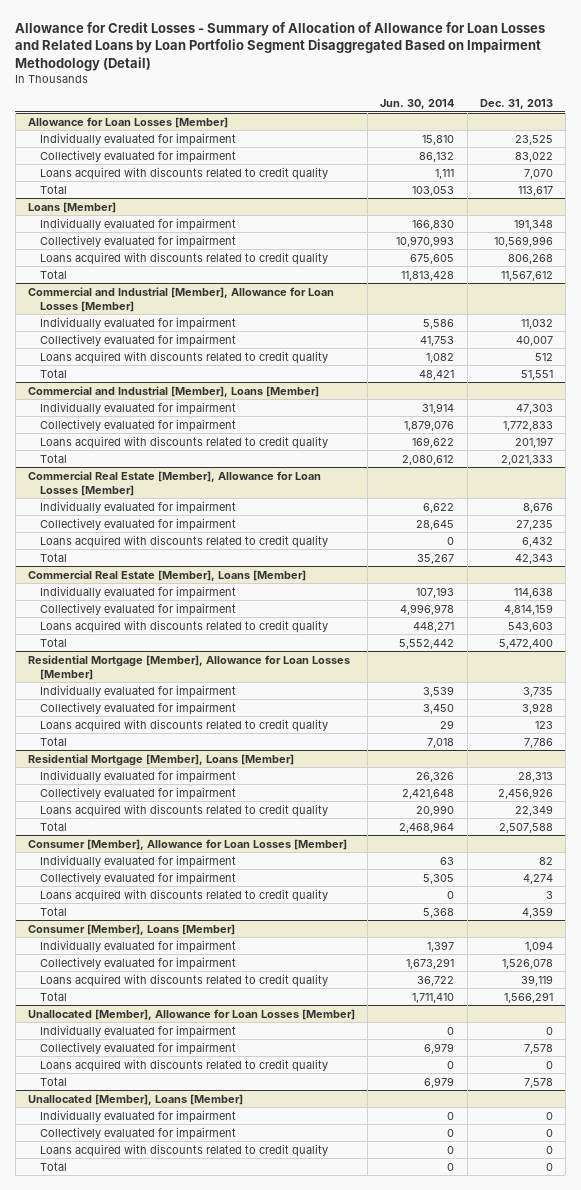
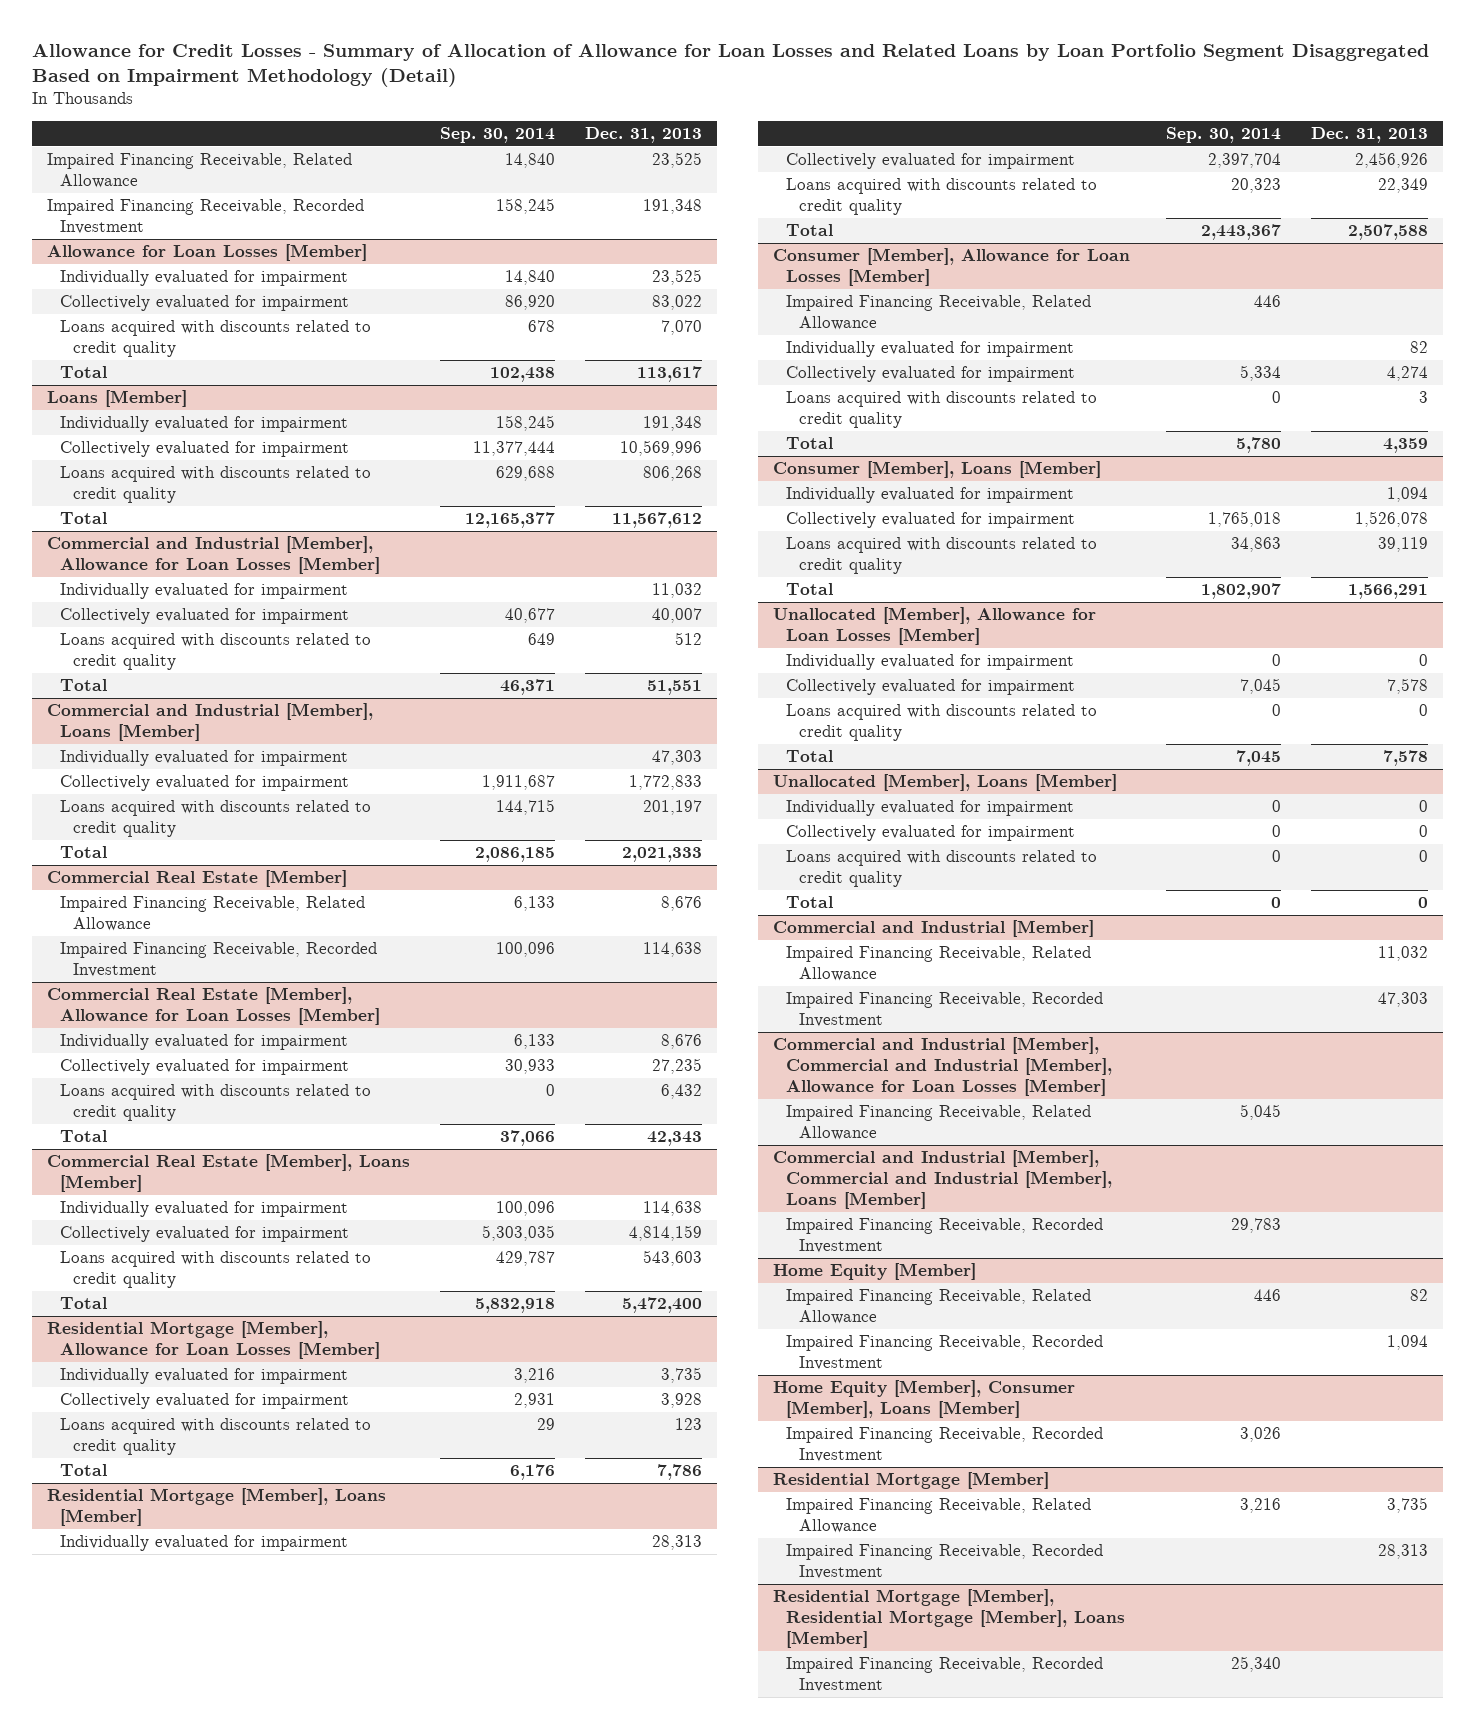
[380,98,455,109] Jun. 30, 2014 -> none
none -> [439,126,555,143] Sep. 30, 2014
none -> [46,153,352,189] Impaired Financing Receivable, Related Allowance
none -> [46,199,364,235] Impaired Financing Receivable, Recorded Investment
none -> [46,870,347,888] Commercial Real Estate [Member]
none -> [59,896,365,932] Impaired Financing Receivable, Related Allowance
none -> [59,942,377,978] Impaired Financing Receivable, Recorded Investment
none -> [786,295,1092,331] Impaired Financing Receivable, Related Allowance
none -> [772,920,1094,938] Commercial and Industrial [Member]
none -> [786,946,1092,982] Impaired Financing Receivable, Related Allowance
none -> [786,992,1104,1028] Impaired Financing Receivable, Recorded Investment
none -> [772,1037,1113,1097] Commercial and Industrial [Member], Commercial and Industrial [Member], Allowance for Loan Losses [Member]
none -> [786,1105,1092,1141] Impaired Financing Receivable, Related Allowance
none -> [772,1150,1113,1210] Commercial and Industrial [Member], Commercial and Industrial [Member], Loans [Member]
none -> [786,1218,1104,1254] Impaired Financing Receivable, Recorded Investment
none -> [772,1263,976,1281] Home Equity [Member]
none -> [786,1289,1092,1325] Impaired Financing Receivable, Related Allowance
none -> [786,1335,1104,1371] Impaired Financing Receivable, Recorded Investment
none -> [772,1380,1075,1419] Home Equity [Member], Consumer [Member], Loans [Member]
none -> [786,1427,1104,1463] Impaired Financing Receivable, Recorded Investment
none -> [772,1472,1049,1490] Residential Mortgage [Member]
none -> [786,1498,1092,1534] Impaired Financing Receivable, Related Allowance
none -> [786,1544,1104,1580] Impaired Financing Receivable, Recorded Investment
none -> [772,1589,1126,1649] Residential Mortgage [Member], Residential Mortgage [Member], Loans [Member]
none -> [786,1657,1104,1693] Impaired Financing Receivable, Recorded Investment

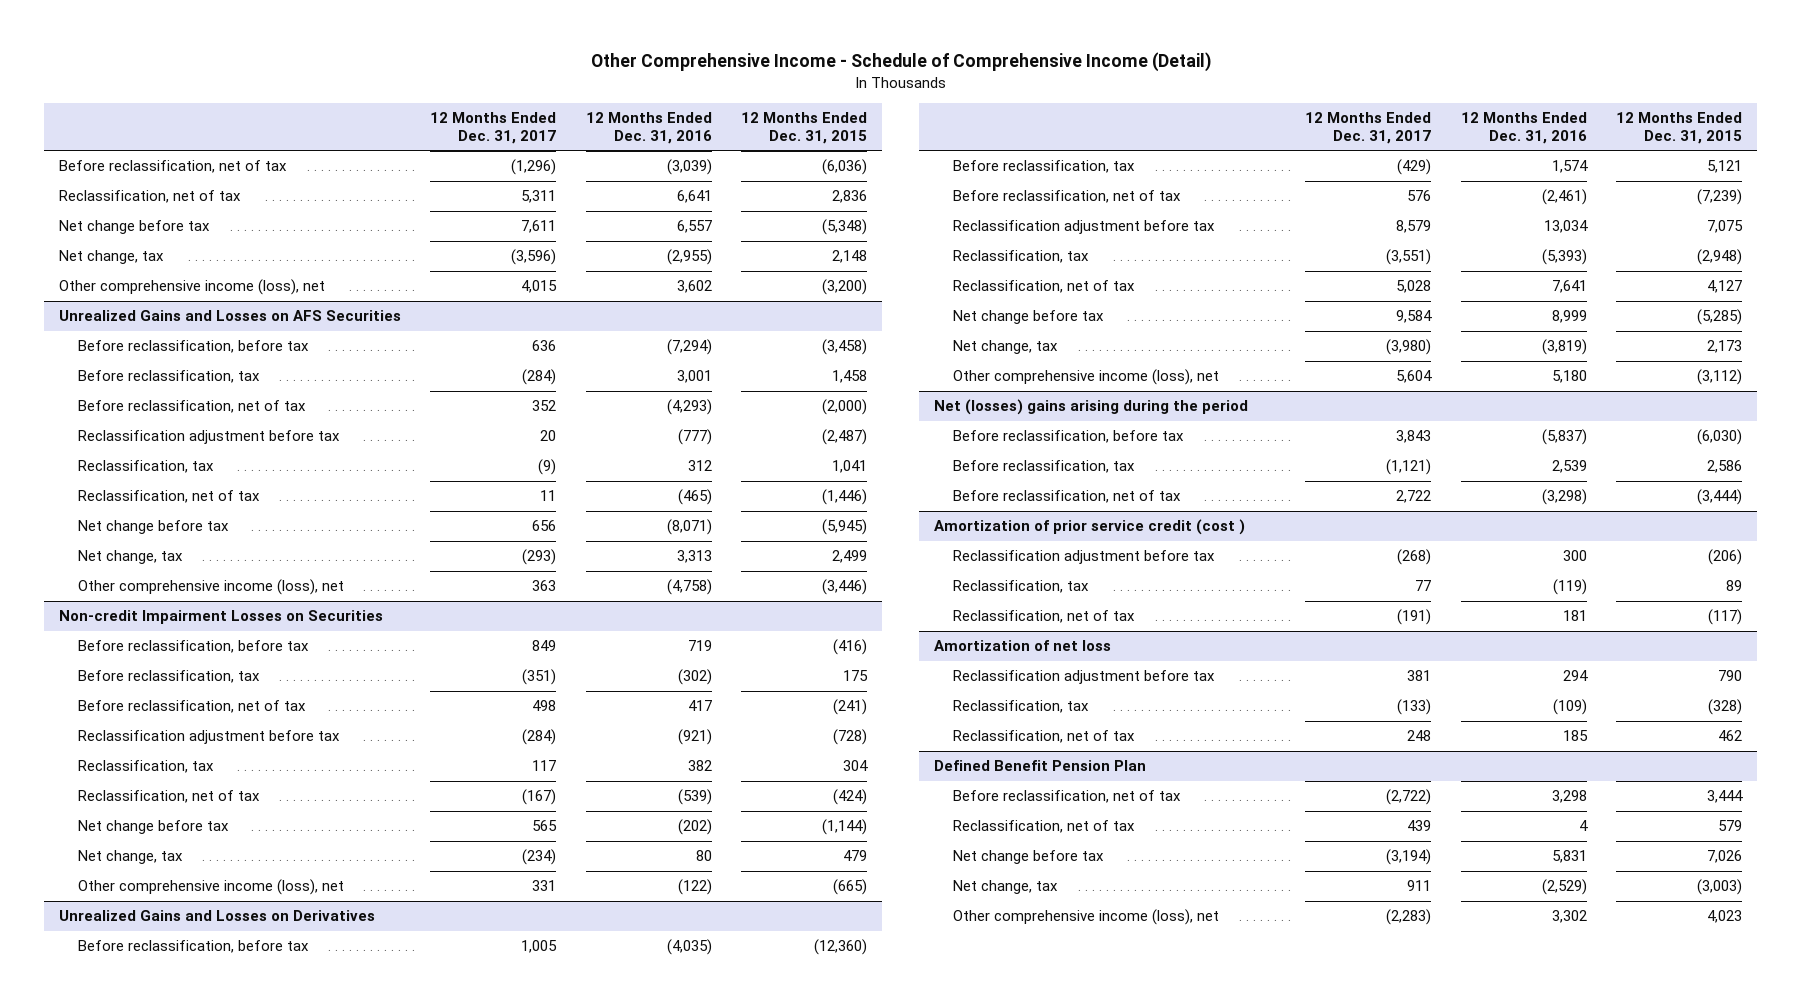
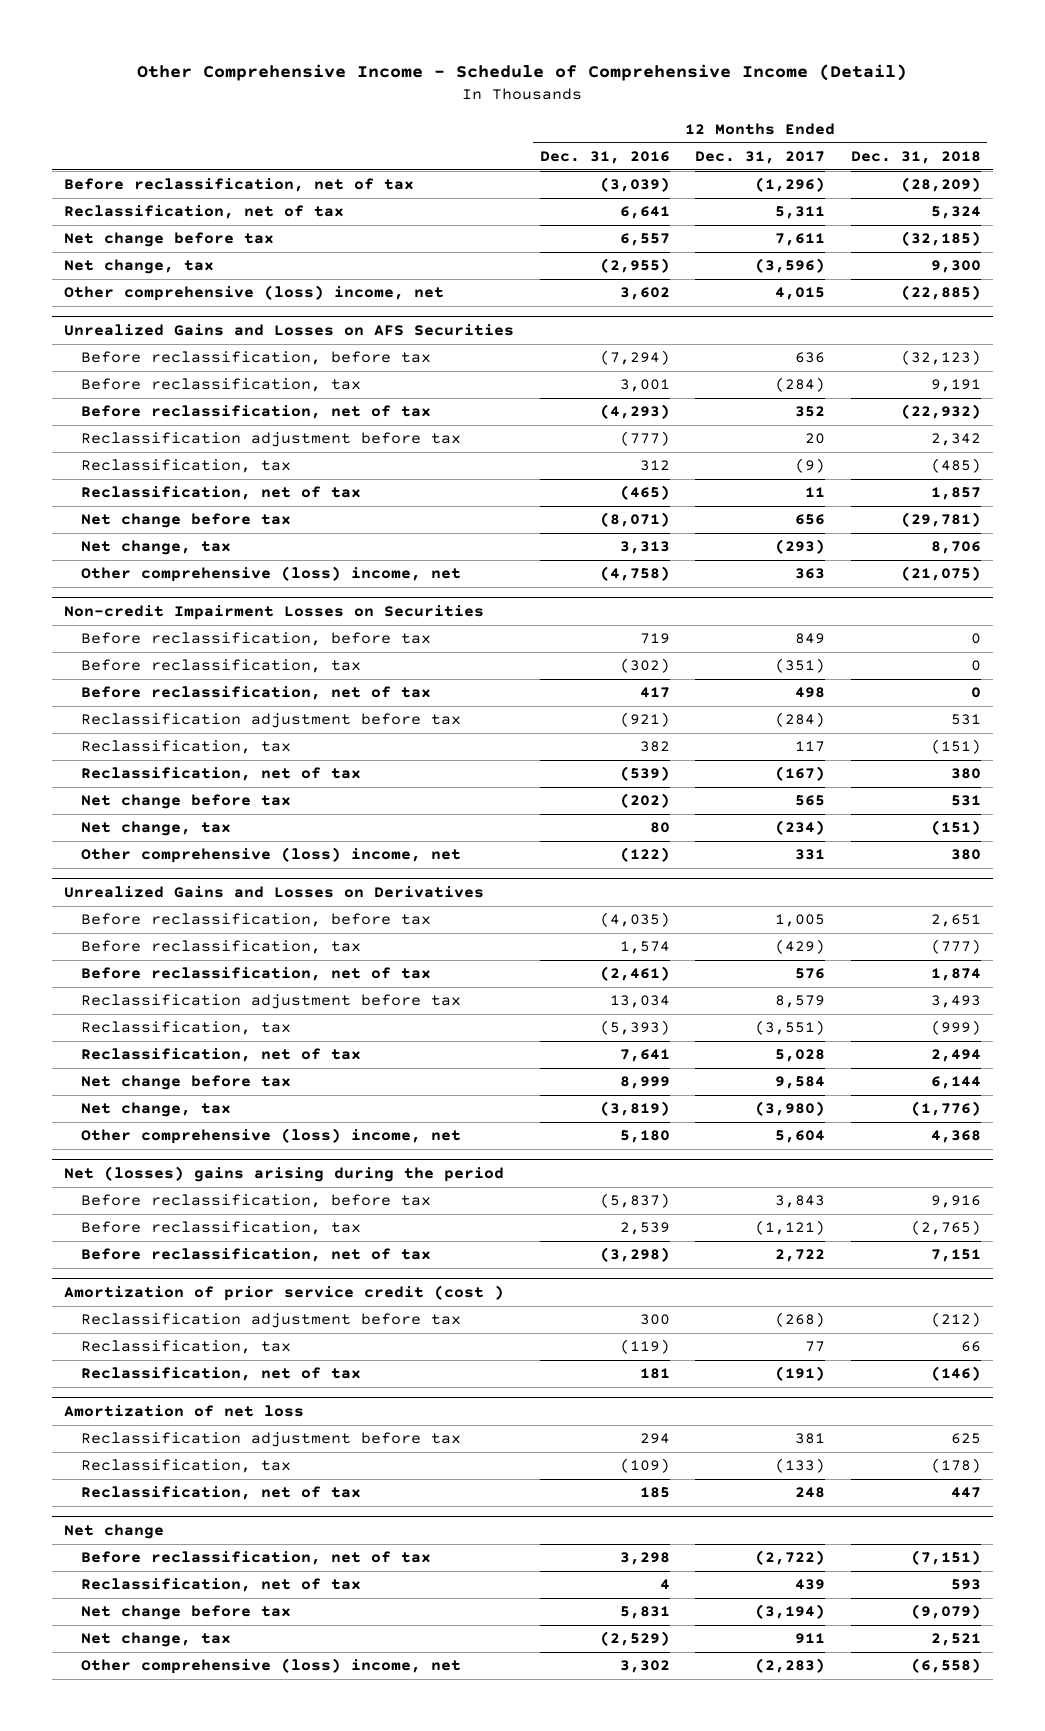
[740,112,867,144] 12 Months Ended Dec. 31, 2015 -> none
none -> [850,150,981,164] Dec. 31, 2018
[58,279,325,296] Other comprehensive income (loss), net -> [64,285,445,302] Other comprehensive (loss) income, net
[78,579,345,596] Other comprehensive income (loss), net -> [80,566,461,583] Other comprehensive (loss) income, net
[78,879,345,896] Other comprehensive income (loss), net -> [80,847,461,864] Other comprehensive (loss) income, net
[953,369,1220,386] Other comprehensive income (loss), net -> [80,1128,461,1145] Other comprehensive (loss) income, net
[934,760,1147,772] Defined Benefit Pension Plan -> [64,1523,165,1539] Net change
[953,909,1220,926] Other comprehensive income (loss), net -> [80,1658,461,1675] Other comprehensive (loss) income, net

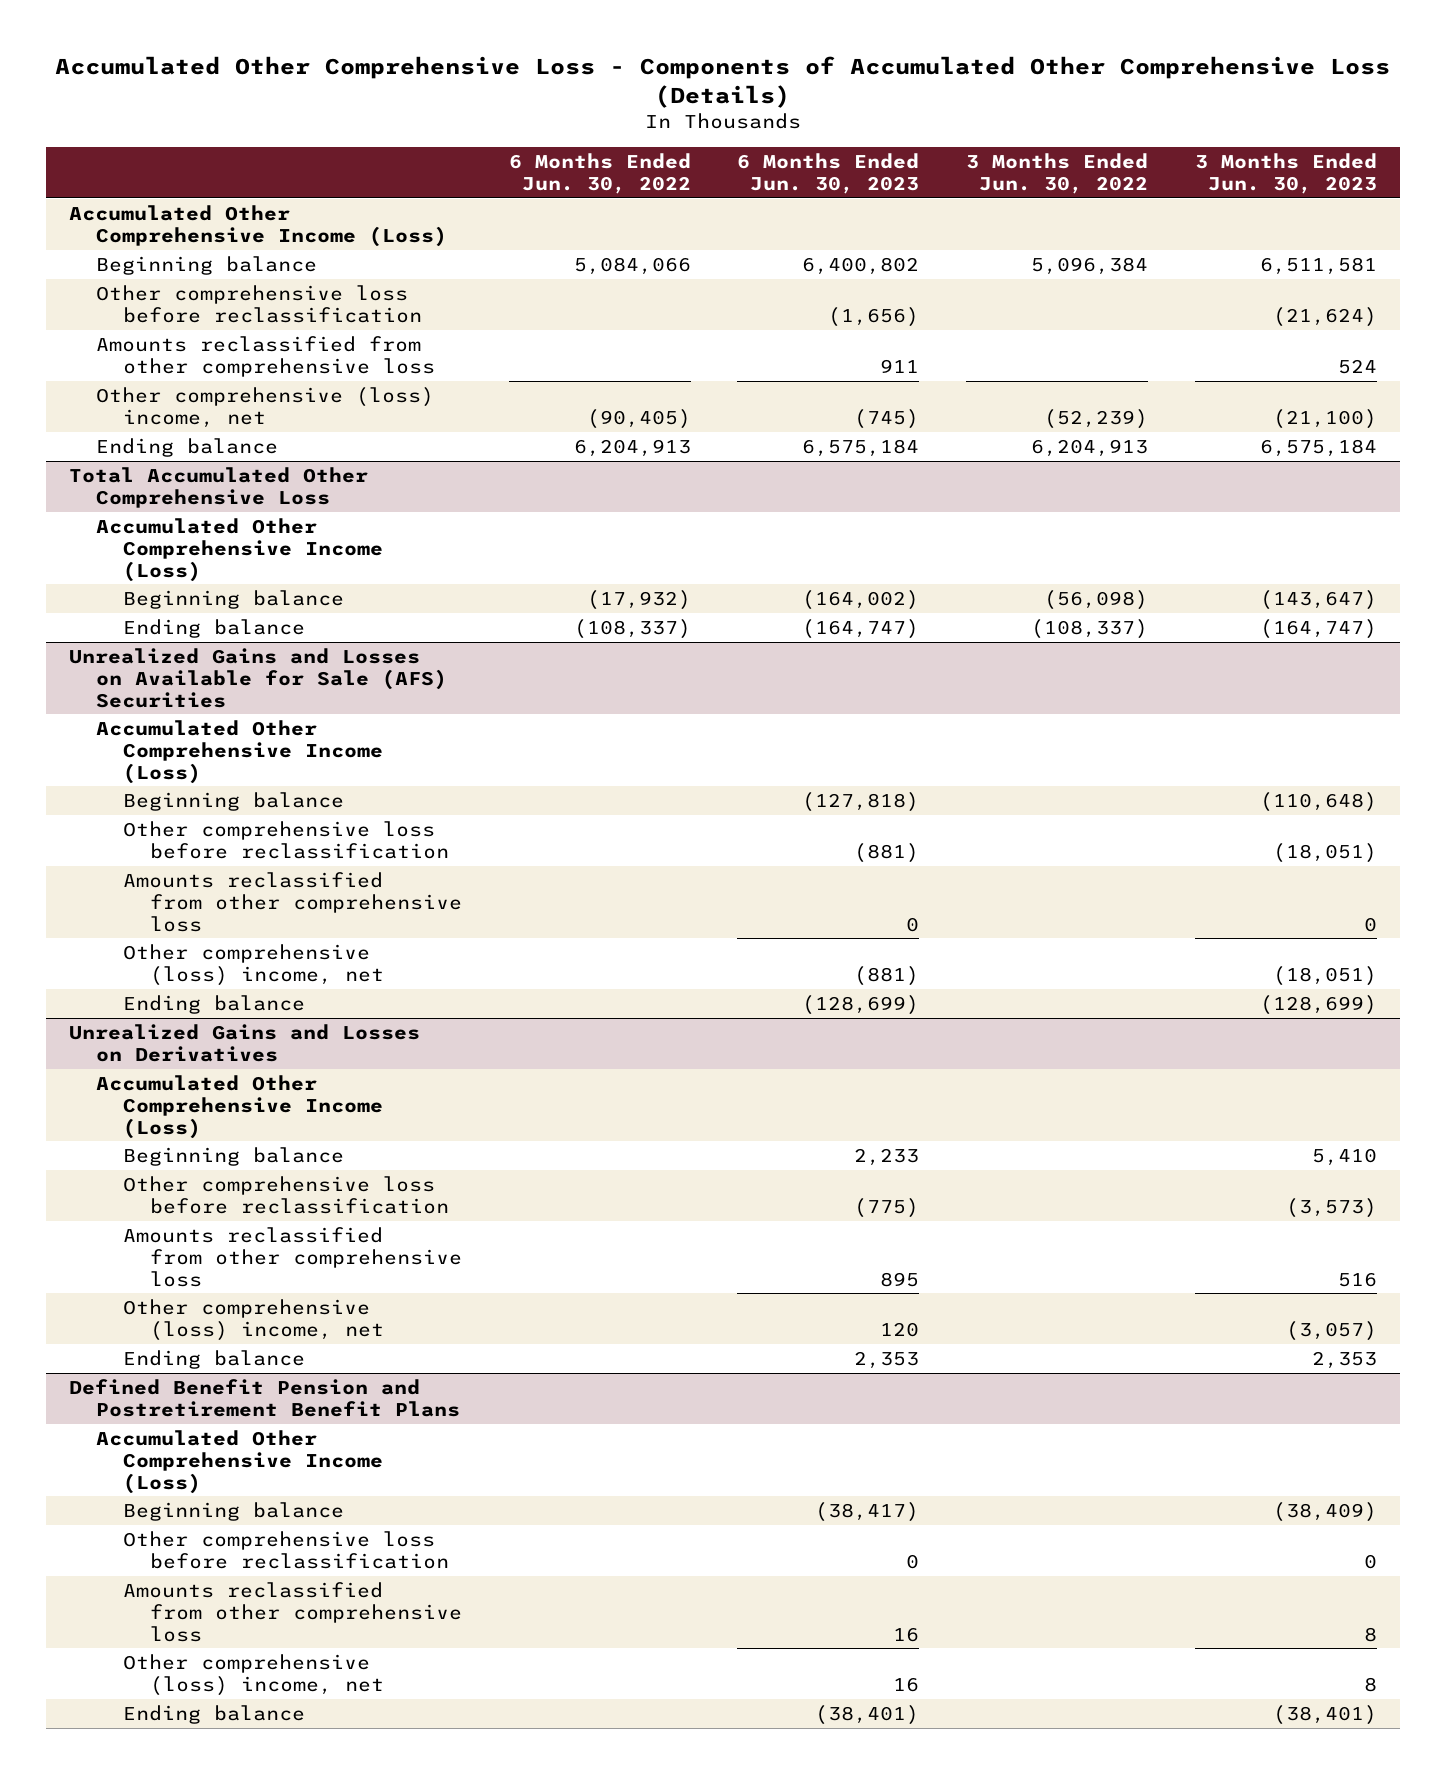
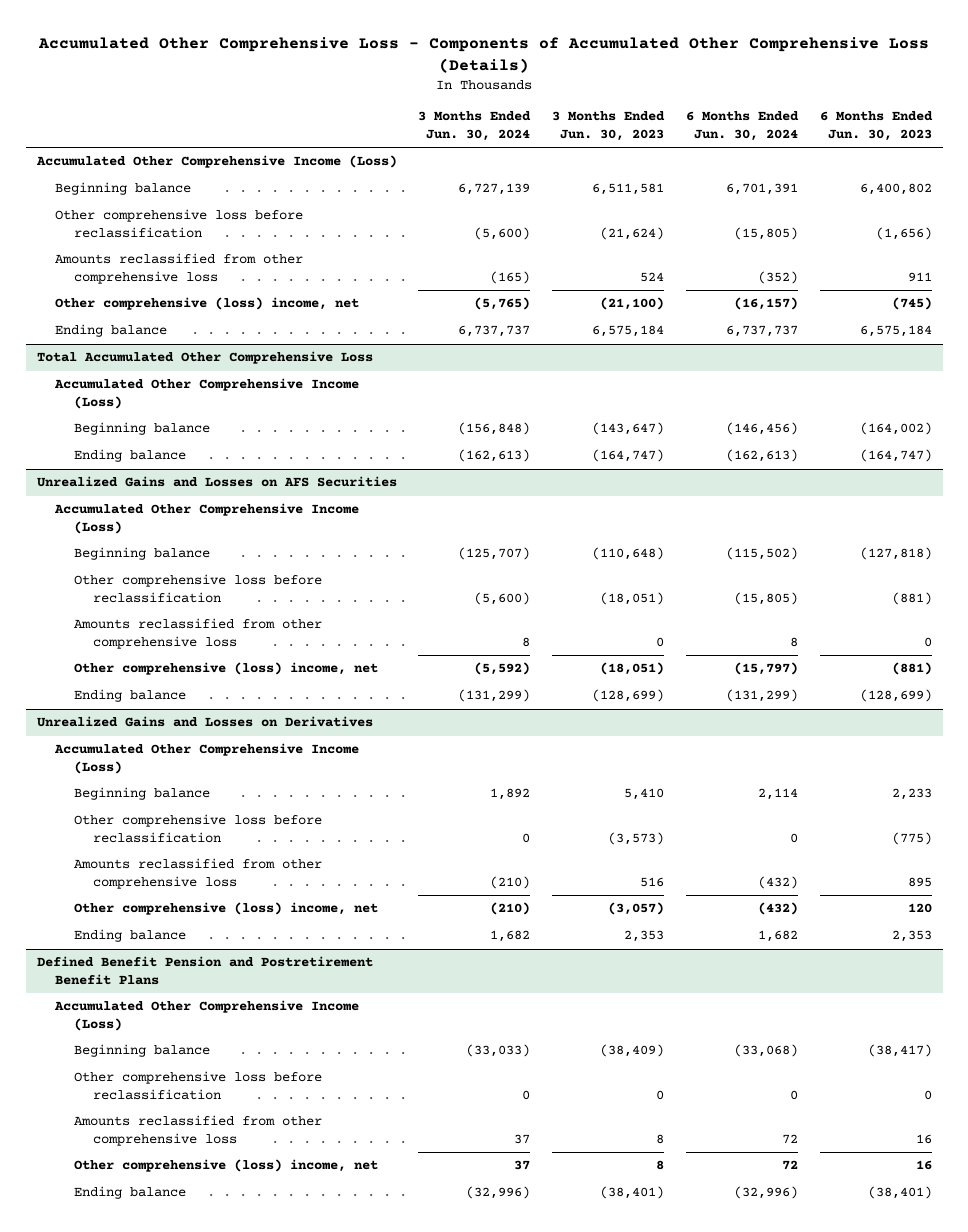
[508,152,691,194] 6 Months Ended Jun. 30, 2022 -> none
[966,152,1149,194] 3 Months Ended Jun. 30, 2022 -> none
none -> [418,111,532,142] 3 Months Ended Jun. 30, 2024
none -> [685,111,799,142] 6 Months Ended Jun. 30, 2024
[68,647,447,708] Unrealized Gains and Losses on Available for Sale (AFS) Securities -> [36,476,397,488] Unrealized Gains and Losses on AFS Securities

